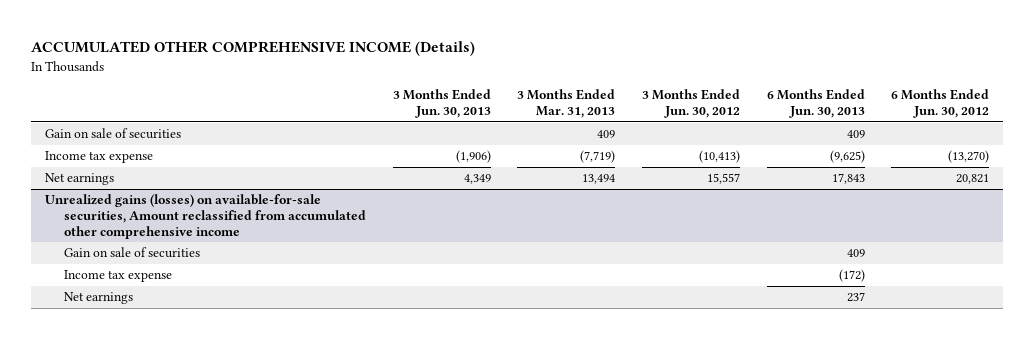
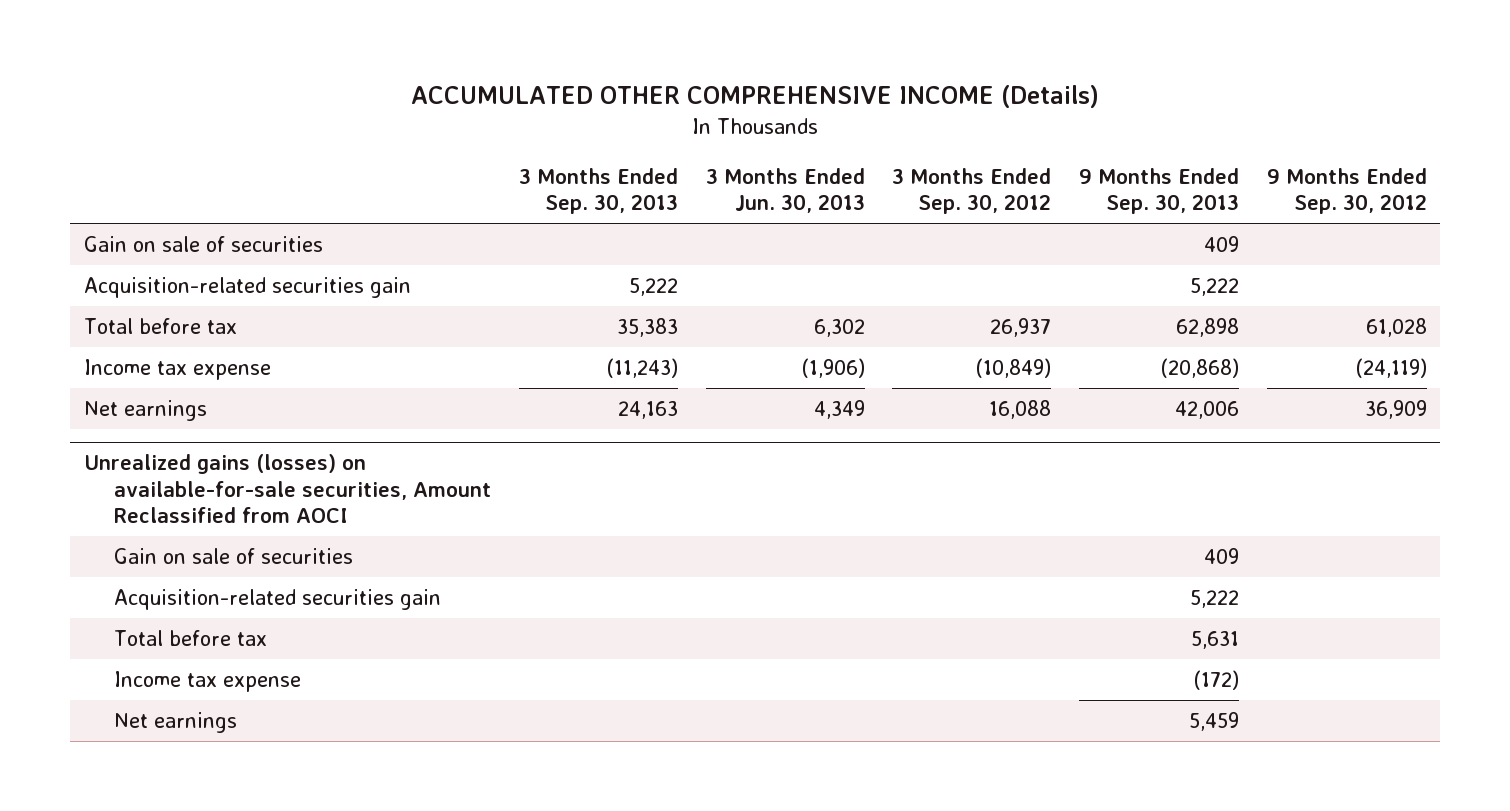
[517,89,616,119] 3 Months Ended Mar. 31, 2013 -> none
[642,89,741,119] 3 Months Ended Jun. 30, 2012 -> none
[766,89,865,119] 6 Months Ended Jun. 30, 2013 -> none
[891,89,990,119] 6 Months Ended Jun. 30, 2012 -> none
none -> [518,167,678,215] 3 Months Ended Sep. 30, 2013
none -> [892,167,1052,215] 3 Months Ended Sep. 30, 2012
none -> [1078,167,1239,215] 9 Months Ended Sep. 30, 2013
none -> [1266,167,1427,215] 9 Months Ended Sep. 30, 2012
none -> [83,277,411,299] Acquisition-related securities gain
none -> [83,318,237,335] Total before tax
[44,194,367,239] Unrealized gains (losses) on available-for-sale securities, Amount reclassified from accumulated other comprehensive income -> [83,454,492,523] Unrealized gains (losses) on available-for-sale securities, Amount Reclassified from AOCI
none -> [114,589,442,611] Acquisition-related securities gain
none -> [114,630,268,647] Total before tax

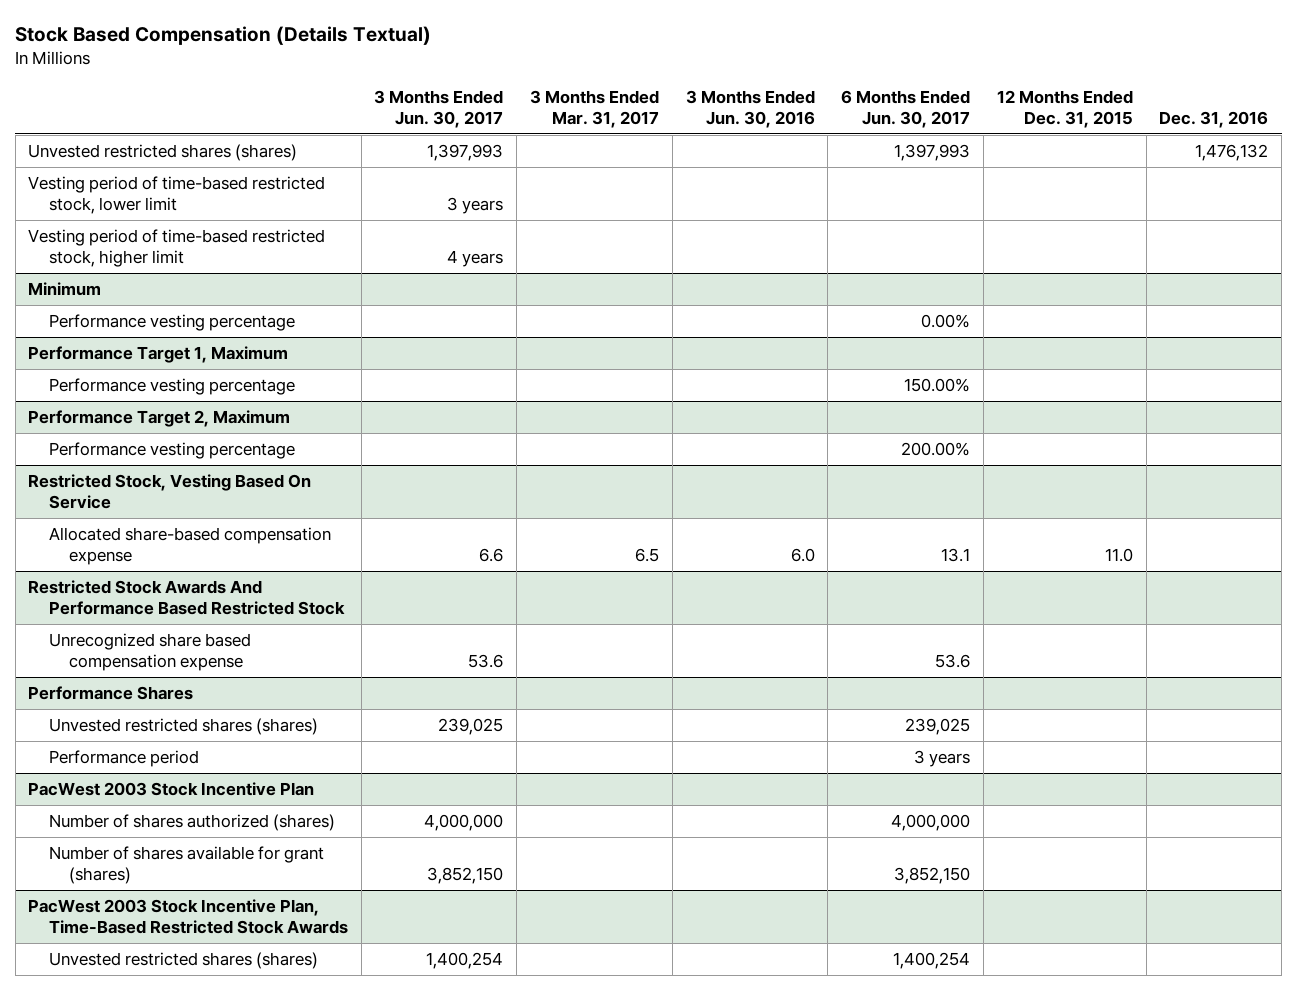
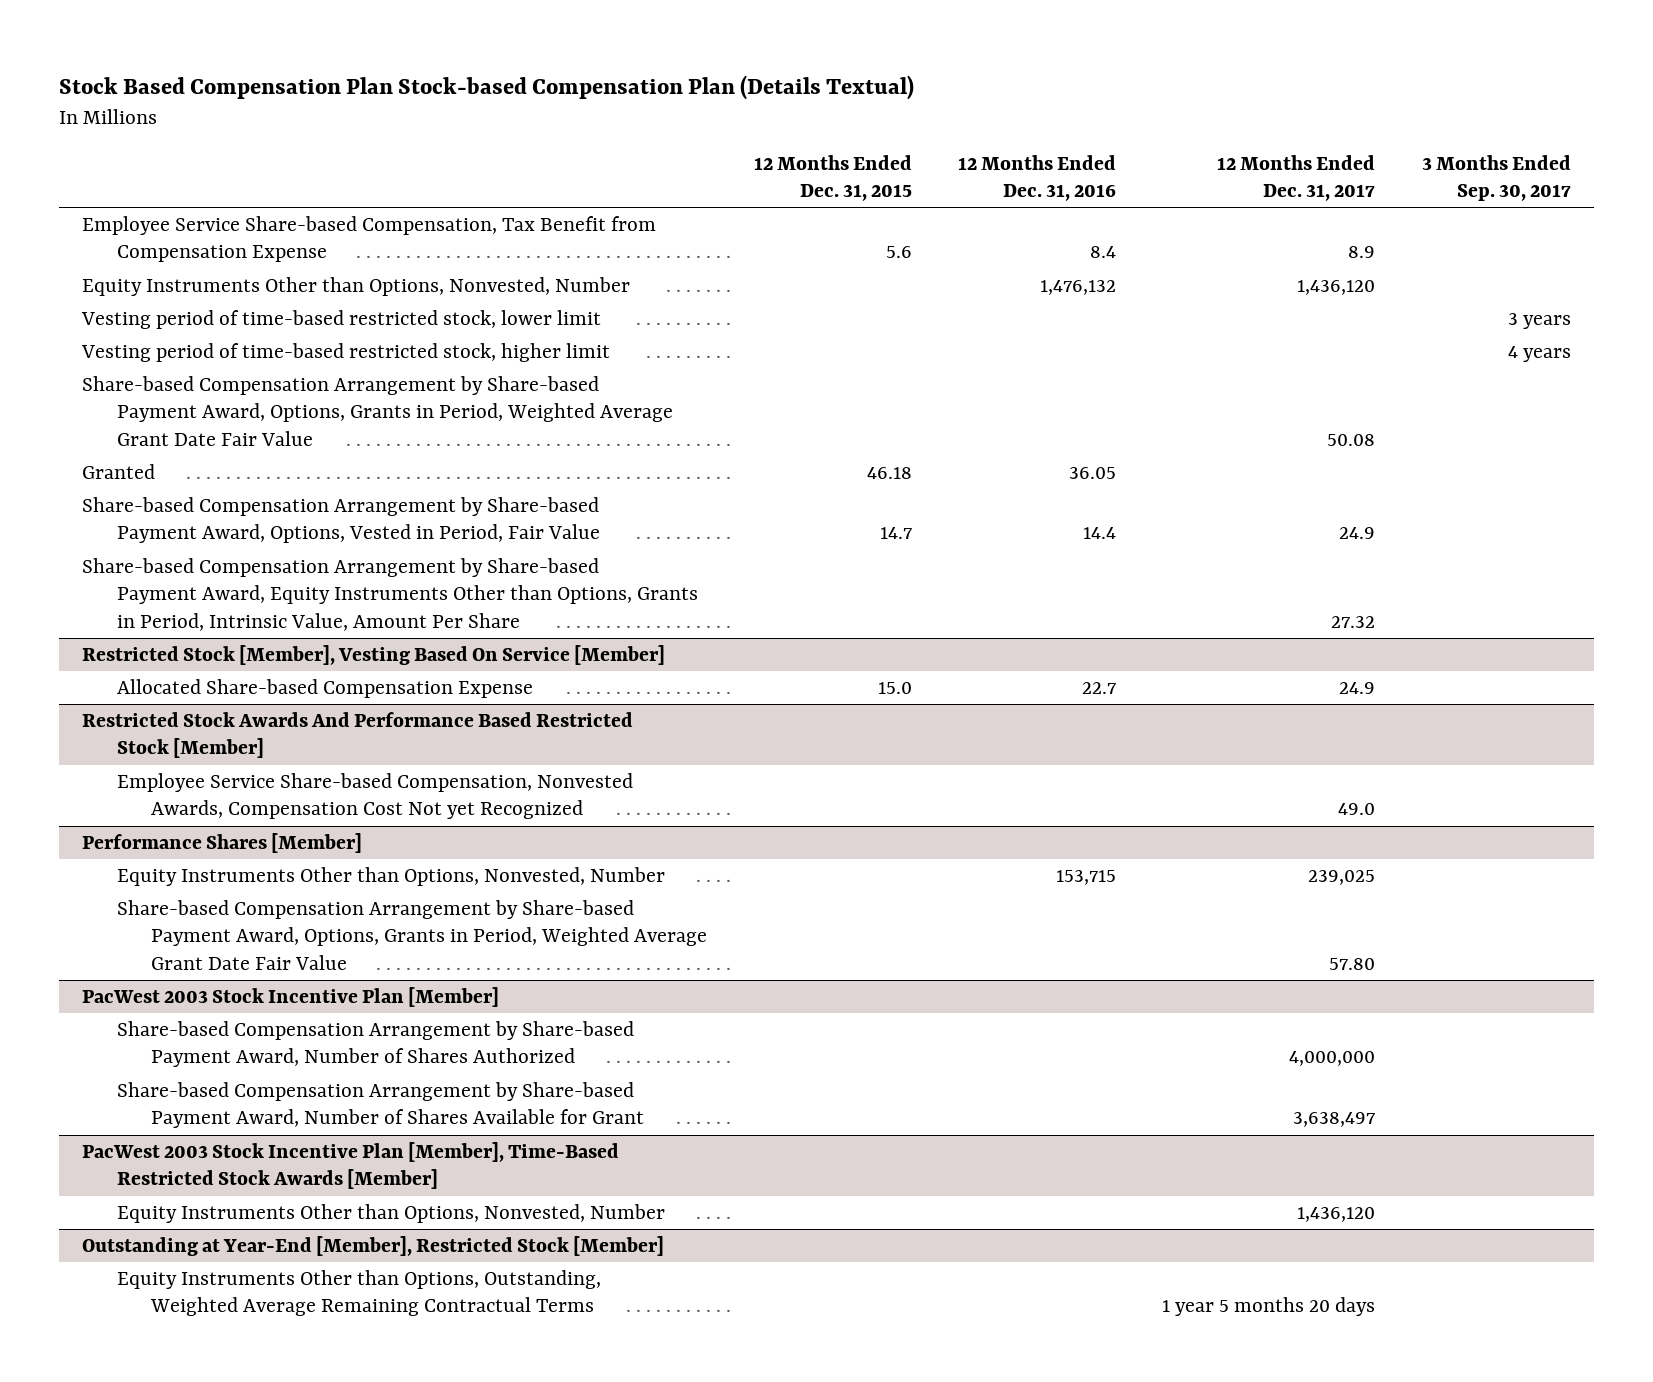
[15,26,432,46] Stock Based Compensation (Details Textual) -> [59,74,915,100] Stock Based Compensation Plan Stock-based Compensation Plan (Details Textual)
[374,89,504,128] 3 Months Ended Jun. 30, 2017 -> none
[529,89,659,128] 3 Months Ended Mar. 31, 2017 -> none
[685,89,815,128] 3 Months Ended Jun. 30, 2016 -> none
[841,89,971,128] 6 Months Ended Jun. 30, 2017 -> none
[1159,110,1269,128] Dec. 31, 2016 -> none
none -> [958,154,1117,201] 12 Months Ended Dec. 31, 2016
none -> [1217,154,1376,201] 12 Months Ended Dec. 31, 2017
none -> [1421,154,1571,201] 3 Months Ended Sep. 30, 2017
none -> [82,216,657,263] Employee Service Share-based Compensation, Tax Benefit from Compensation Expense
[28,143,298,161] Unvested restricted shares (shares) -> [82,277,631,297] Equity Instruments Other than Options, Nonvested, Number
[28,281,102,296] Minimum -> none
[48,313,295,331] Performance vesting percentage -> none
[28,345,289,363] Performance Target 1, Maximum -> none
[48,377,295,395] Performance vesting percentage -> none
[28,409,291,427] Performance Target 2, Maximum -> none
[48,441,295,459] Performance vesting percentage -> none
[48,749,199,767] Performance period -> none
none -> [82,376,673,446] Share-based Compensation Arrangement by Share-based Payment Award, Options, Grants in Period, Weighted Average Grant Date Fair Value
none -> [82,464,156,480] Granted
none -> [82,497,600,544] Share-based Compensation Arrangement by Share-based Payment Award, Options, Vested in Period, Fair Value
none -> [82,558,698,631] Share-based Compensation Arrangement by Share-based Payment Award, Equity Instruments Other than Options, Grants in Period, Intrinsic Value, Amount Per Share
[28,473,312,510] Restricted Stock, Vesting Based On Service -> [82,645,666,666] Restricted Stock [Member], Vesting Based On Service [Member]
[48,526,331,566] Allocated share-based compensation expense -> [116,679,533,699] Allocated Share-based Compensation Expense
[1104,548,1133,563] 11.0 -> [877,682,912,695] 15.0
[28,579,345,616] Restricted Stock Awards And Performance Based Restricted Stock -> [82,712,634,759] Restricted Stock Awards And Performance Based Restricted Stock [Member]
[48,632,251,672] Unrecognized share based compensation expense -> [116,773,633,820] Employee Service Share-based Compensation, Nonvested Awards, Compensation Cost Not yet Recognized
[28,685,194,700] Performance Shares -> [82,833,363,854] Performance Shares [Member]
[48,717,318,735] Unvested restricted shares (shares) -> [116,867,665,887] Equity Instruments Other than Options, Nonvested, Number
none -> [116,900,708,970] Share-based Compensation Arrangement by Share-based Payment Award, Options, Grants in Period, Weighted Average Grant Date Fair Value
[28,781,315,796] PacWest 2003 Stock Incentive Plan -> [82,987,500,1008] PacWest 2003 Stock Incentive Plan [Member]
[48,813,335,831] Number of shares authorized (shares) -> [116,1021,634,1068] Share-based Compensation Arrangement by Share-based Payment Award, Number of Shares Authorized
[48,845,324,885] Number of shares available for grant (shares) -> [116,1082,645,1129] Share-based Compensation Arrangement by Share-based Payment Award, Number of Shares Available for Grant
[28,898,348,935] PacWest 2003 Stock Incentive Plan, Time-Based Restricted Stock Awards -> [82,1142,620,1190] PacWest 2003 Stock Incentive Plan [Member], Time-Based Restricted Stock Awards [Member]
[48,951,318,969] Unvested restricted shares (shares) -> [116,1204,665,1224] Equity Instruments Other than Options, Nonvested, Number
none -> [82,1236,665,1257] Outstanding at Year-End [Member], Restricted Stock [Member]
none -> [116,1270,601,1317] Equity Instruments Other than Options, Outstanding, Weighted Average Remaining Contractual Terms

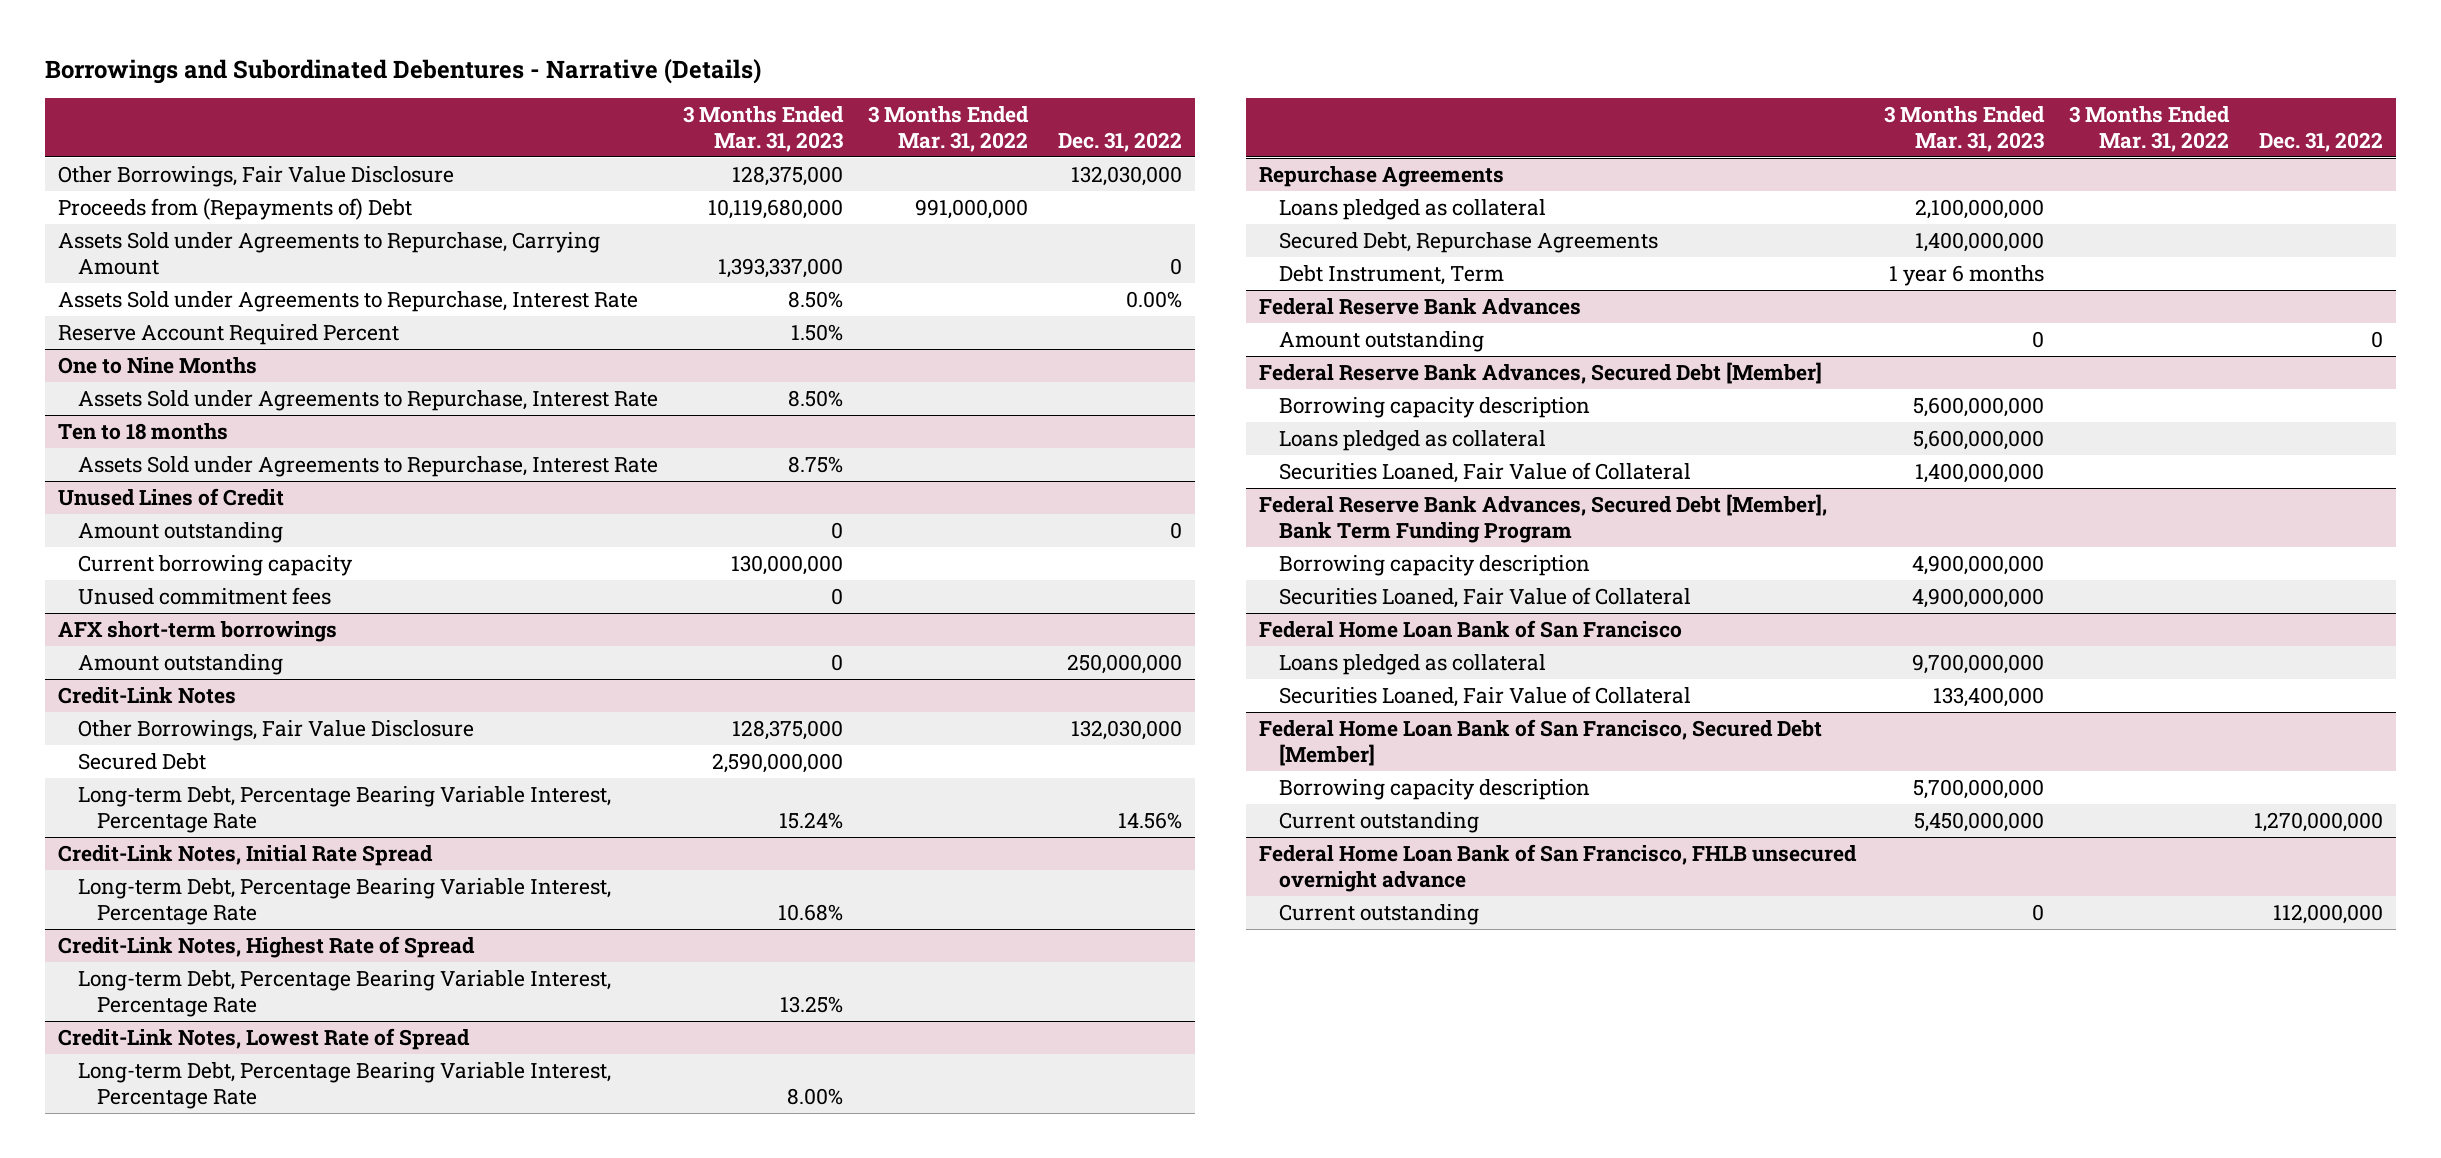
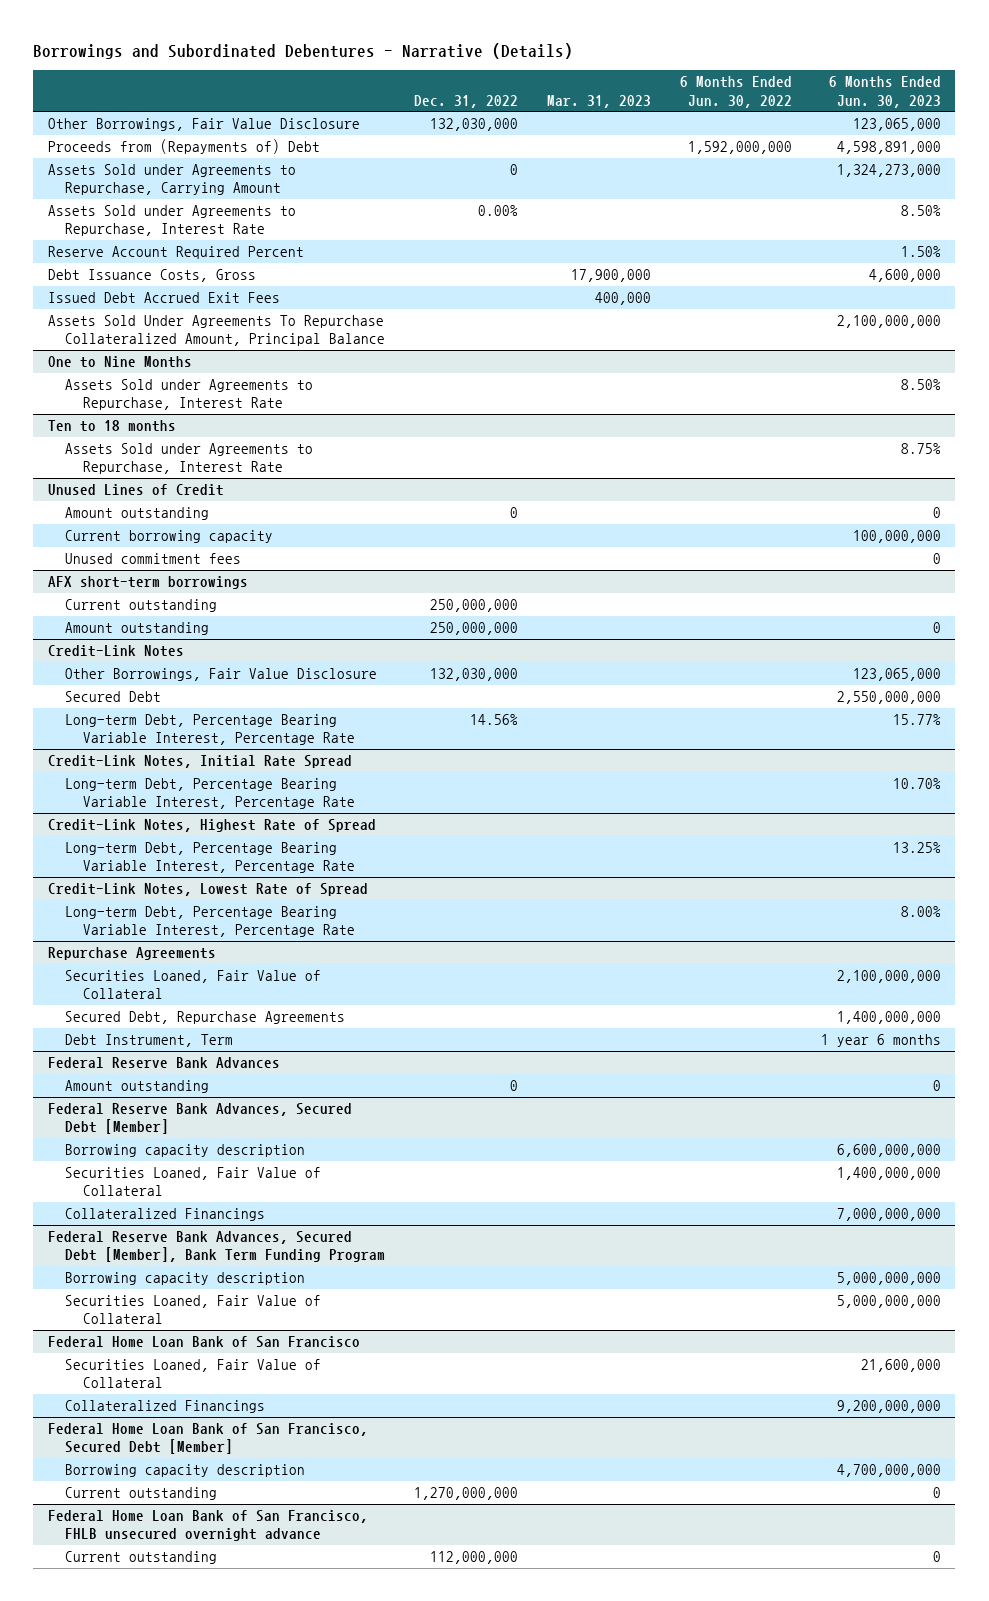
[682,106,844,153] 3 Months Ended Mar. 31, 2023 -> none
[867,106,1029,153] 3 Months Ended Mar. 31, 2022 -> none
none -> [547,94,652,108] Mar. 31, 2023
none -> [680,76,793,108] 6 Months Ended Jun. 30, 2022
none -> [829,76,942,108] 6 Months Ended Jun. 30, 2023
none -> [47,268,256,282] Debt Issuance Costs, Gross
none -> [47,291,280,303] Issued Debt Accrued Exit Fees
none -> [47,314,386,347] Assets Sold Under Agreements To Repurchase Collateralized Amount, Principal Balance
none -> [65,598,218,612] Current outstanding
[1278,198,1546,220] Loans pledged as collateral -> none
none -> [65,969,322,1000] Securities Loaned, Fair Value of Collateral
[1278,429,1546,451] Loans pledged as collateral -> none
none -> [65,1207,266,1221] Collateralized Financings
[1278,653,1546,675] Loans pledged as collateral -> none
none -> [65,1399,266,1413] Collateralized Financings

